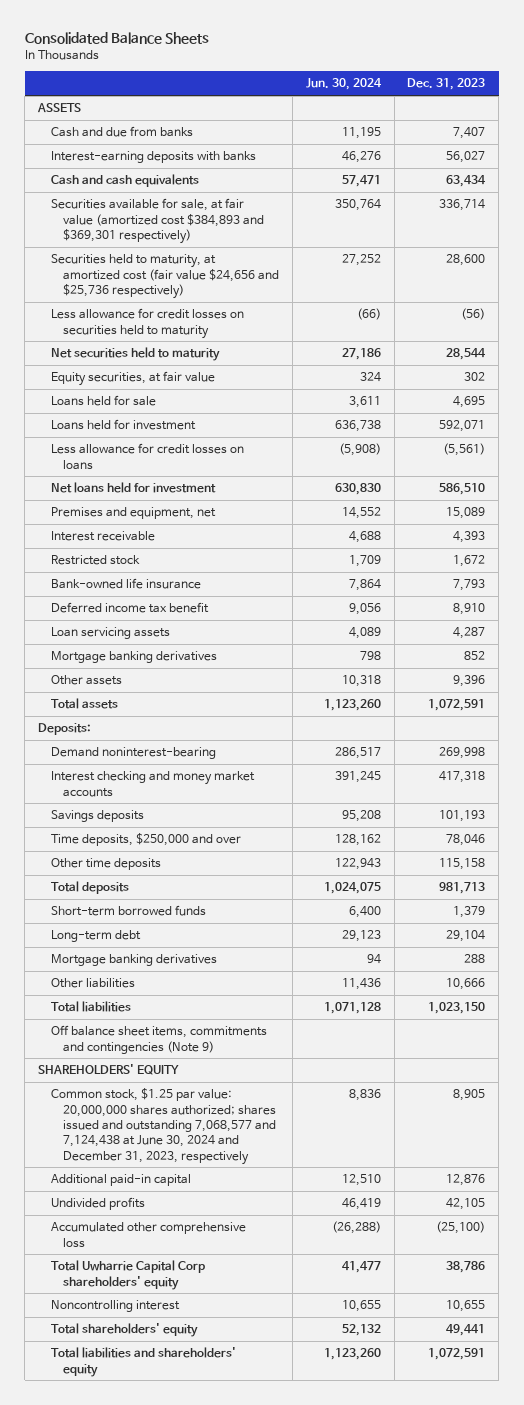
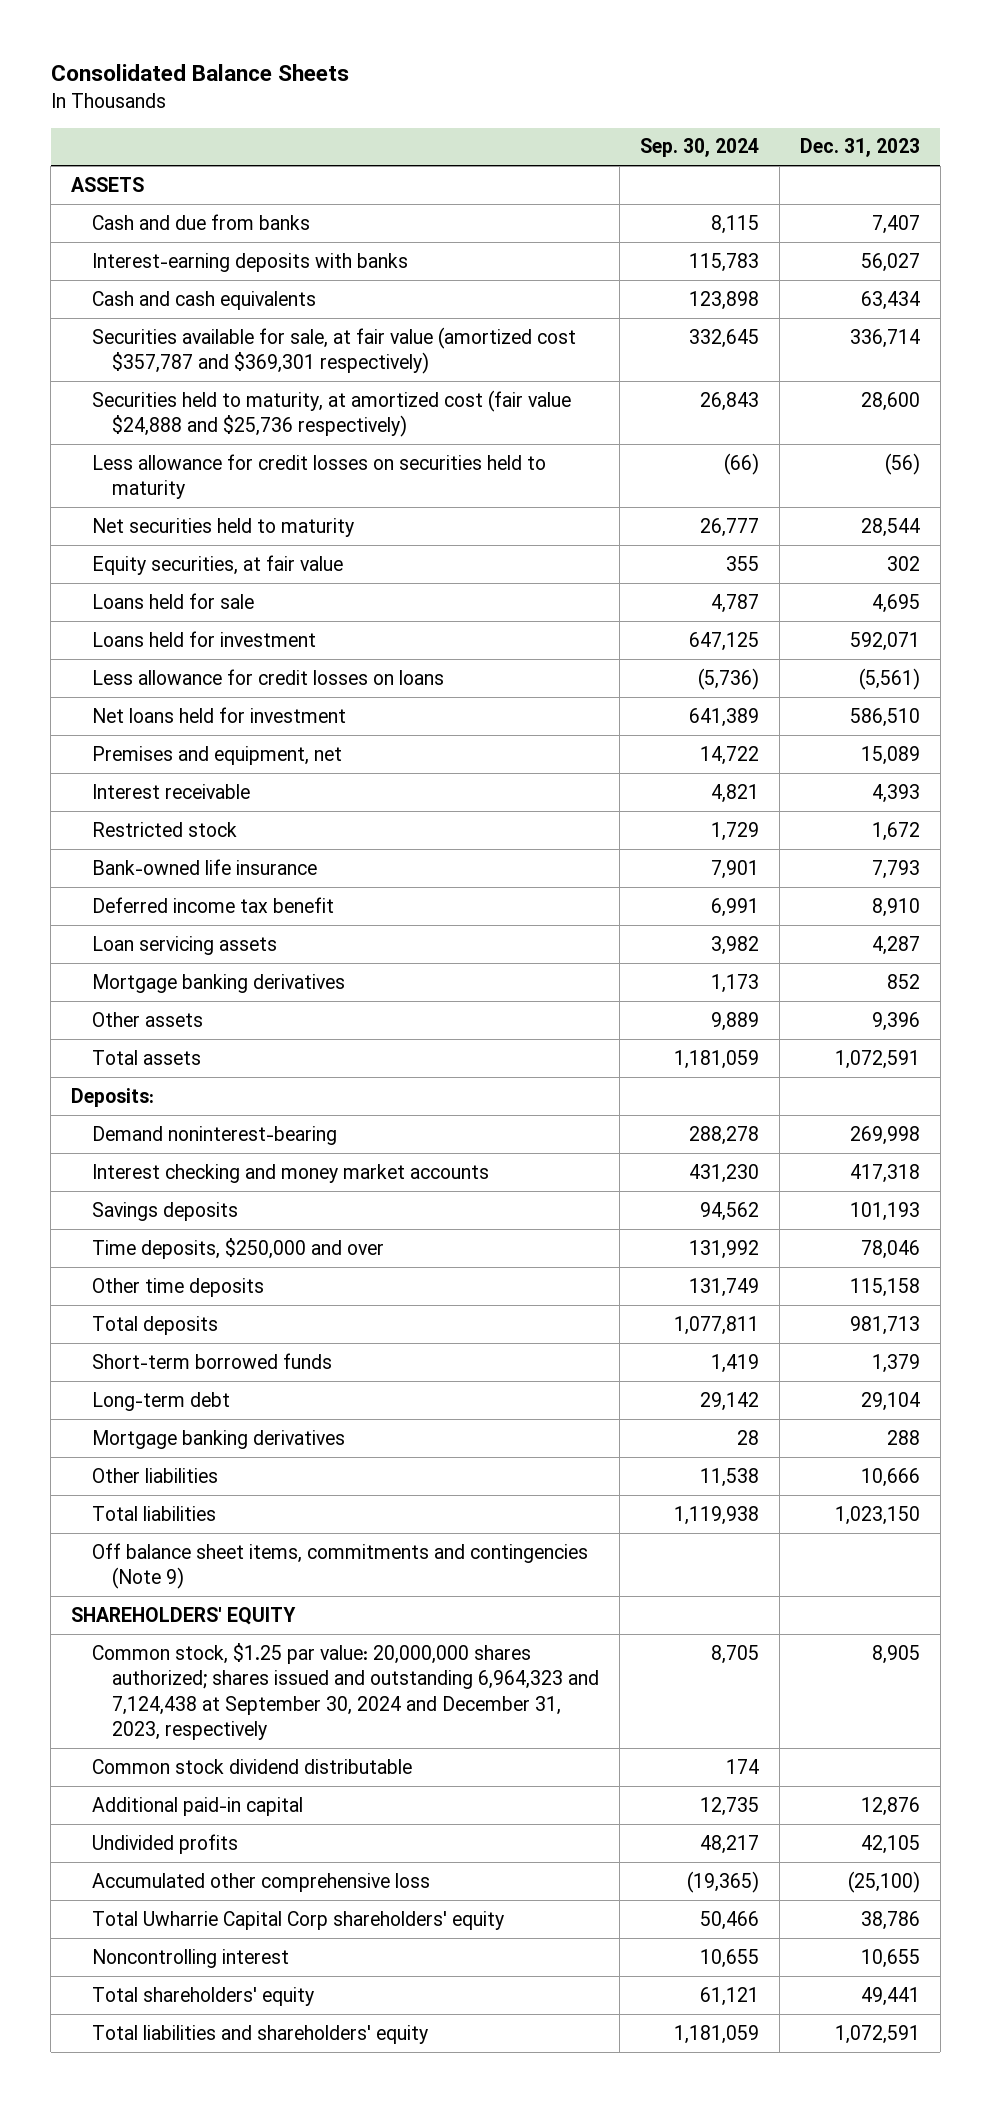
[305,78,382,91] Jun. 30, 2024 -> none
none -> [639,138,759,158] Sep. 30, 2024
[50,198,265,244] Securities available for sale, at fair value (amortized cost $384,893 and $369,301 respectively) -> [91,326,576,375] Securities available for sale, at fair value (amortized cost $357,787 and $369,301 respectively)
[50,254,280,299] Securities held to maturity, at amortized cost (fair value $24,656 and $25,736 respectively) -> [91,389,571,438] Securities held to maturity, at amortized cost (fair value $24,888 and $25,736 respectively)
[50,1088,277,1165] Common stock, $1.25 par value: 20,000,000 shares authorized; shares issued and outstanding 7,068,577 and 7,124,438 at June 30, 2024 and December 31, 2023, respectively -> [91,1642,600,1741] Common stock, $1.25 par value: 20,000,000 shares authorized; shares issued and outstanding 6,964,323 and 7,124,438 at September 30, 2024 and December 31, 2023, respectively
none -> [91,1758,412,1774] Common stock dividend distributable

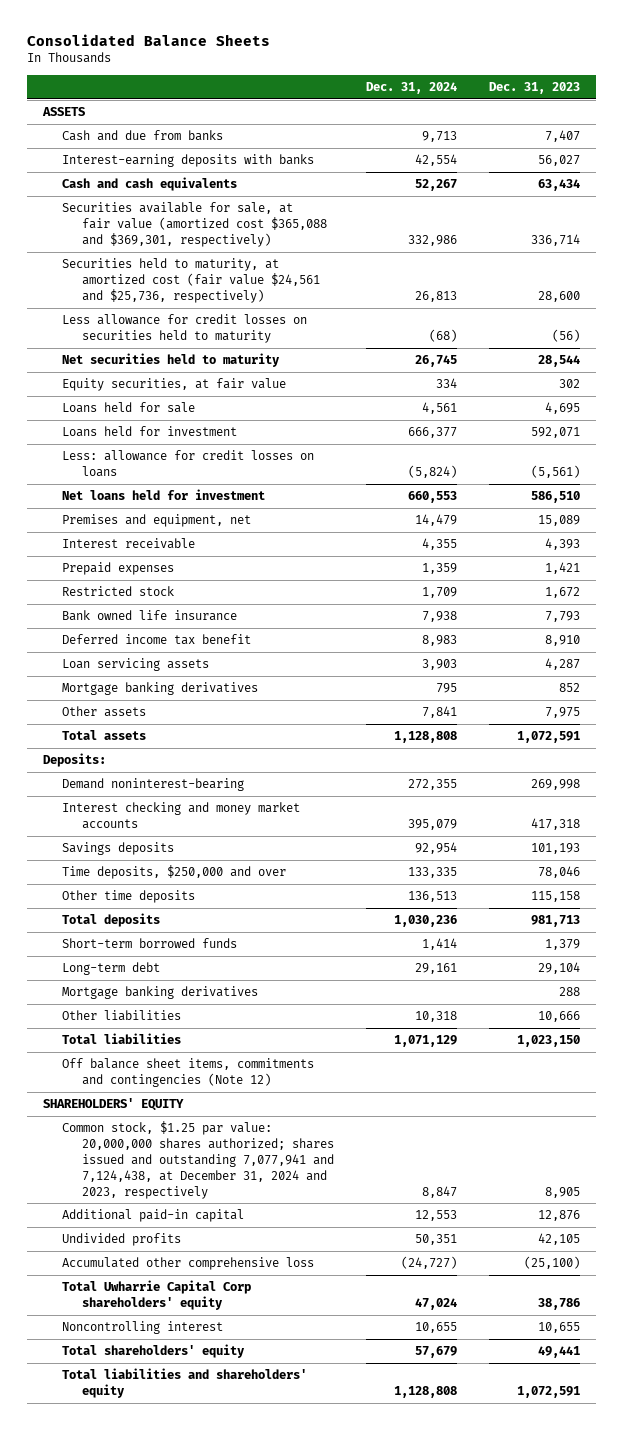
[639,138,759,158] Sep. 30, 2024 -> none
none -> [365,82,457,95] Dec. 31, 2024
[91,326,576,375] Securities available for sale, at fair value (amortized cost $357,787 and $369,301 respectively) -> [62,202,327,247] Securities available for sale, at fair value (amortized cost $365,088 and $369,301, respectively)
[91,389,571,438] Securities held to maturity, at amortized cost (fair value $24,888 and $25,736 respectively) -> [62,258,320,303] Securities held to maturity, at amortized cost (fair value $24,561 and $25,736, respectively)
[91,668,444,685] Less allowance for credit losses on loans -> [62,450,315,478] Less: allowance for credit losses on loans
none -> [62,562,175,576] Prepaid expenses
[91,858,317,875] Bank-owned life insurance -> [62,610,238,622] Bank owned life insurance
[871,1011,920,1031] 9,396 -> [545,707,581,719] 7,975
[91,1542,588,1590] Off balance sheet items, commitments and contingencies (Note 9) -> [62,1058,315,1088] Off balance sheet items, commitments and contingencies (Note 12)
[91,1758,412,1774] Common stock dividend distributable -> none
[91,1642,600,1741] Common stock, $1.25 par value: 20,000,000 shares authorized; shares issued and outstanding 6,964,323 and 7,124,438 at September 30, 2024 and December 31, 2023, respectively -> [62,1121,334,1199] Common stock, $1.25 par value: 20,000,000 shares authorized; shares issued and outstanding 7,077,941 and 7,124,438, at December 31, 2024 and 2023, respectively

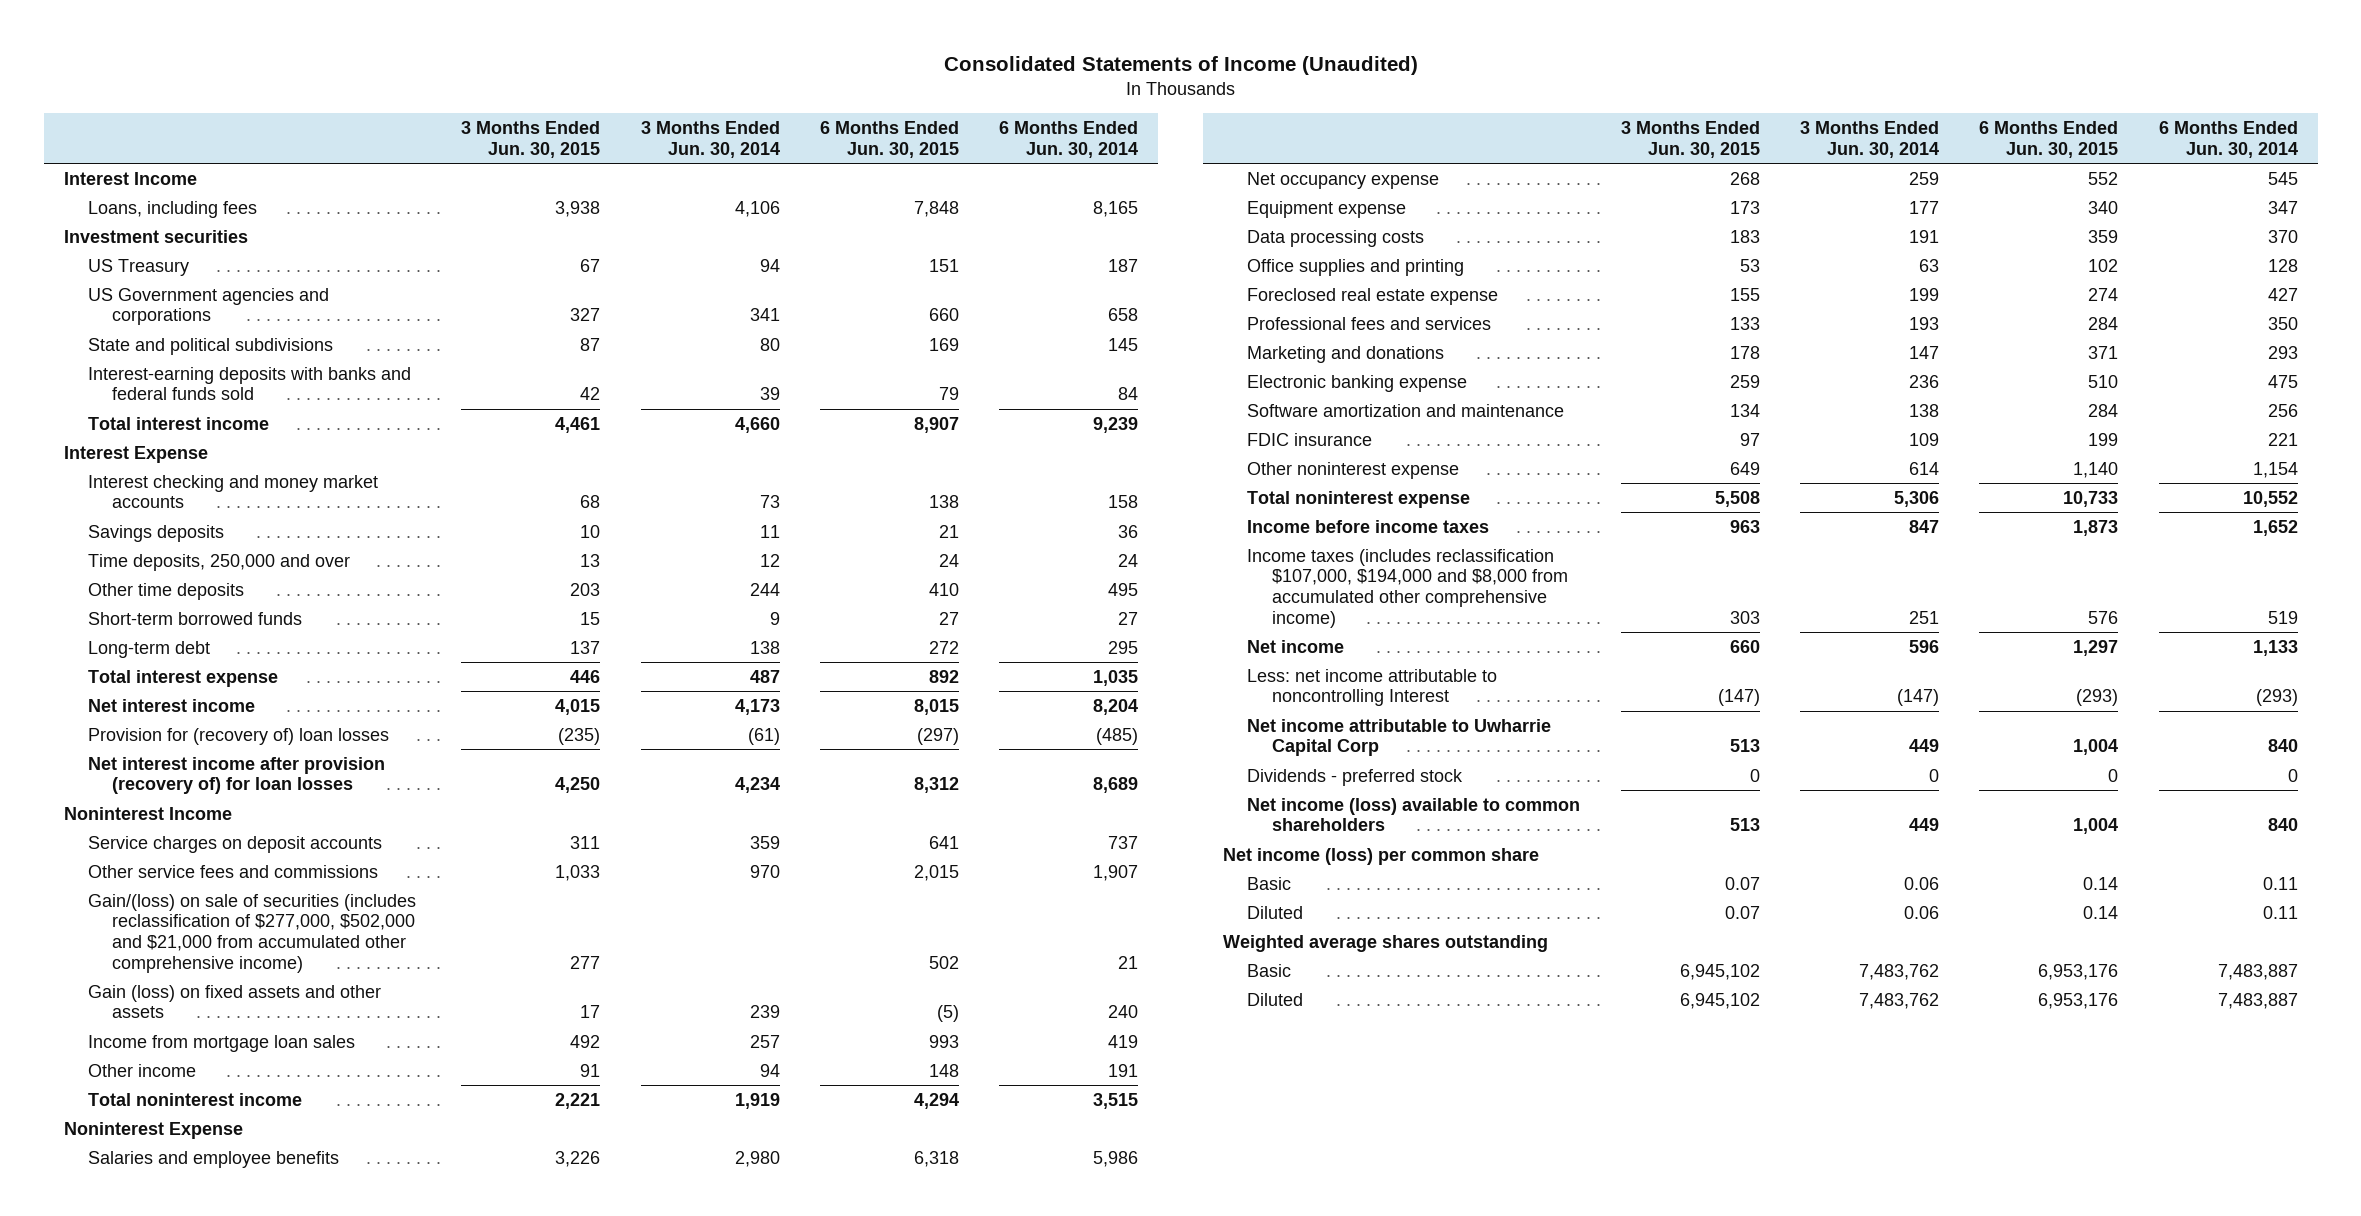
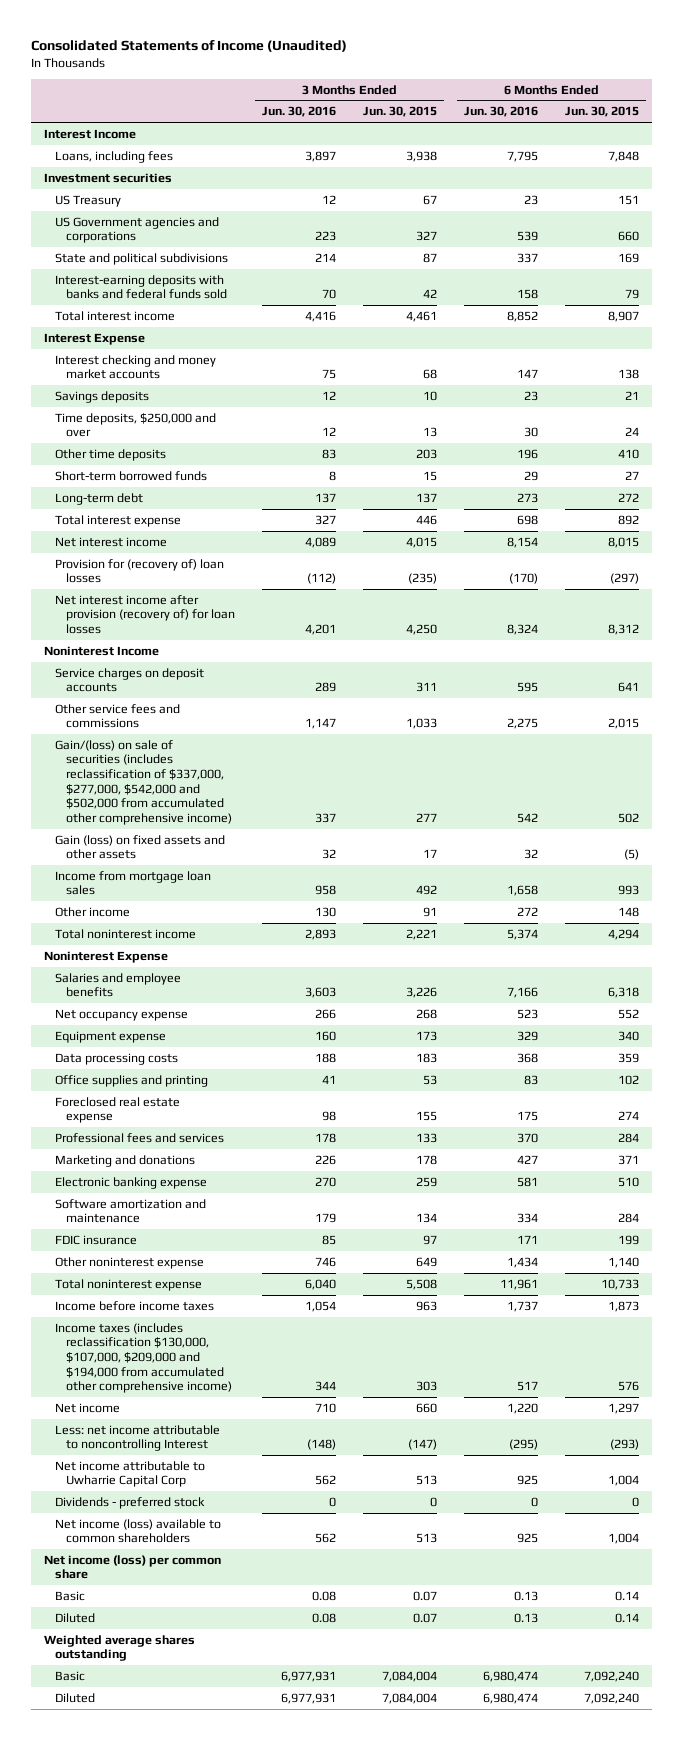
[640,121,780,158] 3 Months Ended Jun. 30, 2014 -> none
[999,121,1139,158] 6 Months Ended Jun. 30, 2014 -> none
none -> [262,106,337,118] Jun. 30, 2016
none -> [464,106,539,118] Jun. 30, 2016
[87,553,350,571] Time deposits, 250,000 and over -> [55,412,217,438] Time deposits, $250,000 and over
[87,893,416,974] Gain/(loss) on sale of securities (includes reclassification of $277,000, $502,000 and $21,000 from accumulated other comprehensive income) -> [55,739,233,825] Gain/(loss) on sale of securities (includes reclassification of $337,000, $277,000, $542,000 and $502,000 from accumulated other comprehensive income)
[1247,548,1568,629] Income taxes (includes reclassification $107,000, $194,000 and $8,000 from accumulated other comprehensive income) -> [55,1322,233,1394] Income taxes (includes reclassification $130,000, $107,000, $209,000 and $194,000 from accumulated other comprehensive income)
[1679,963,1760,980] 6,945,102 -> [382,1670,438,1682] 7,084,004
[2038,963,2119,980] 6,953,176 -> [583,1670,639,1682] 7,092,240
[1679,992,1760,1009] 6,945,102 -> [382,1692,438,1704] 7,084,004
[2038,992,2119,1009] 6,953,176 -> [583,1692,639,1704] 7,092,240

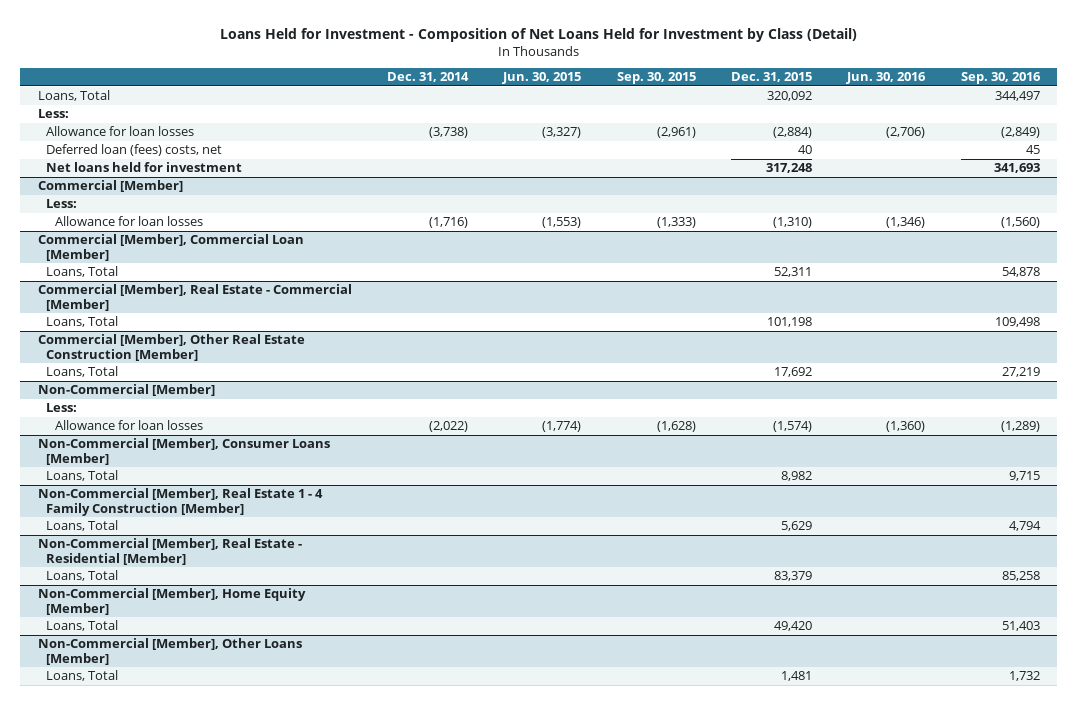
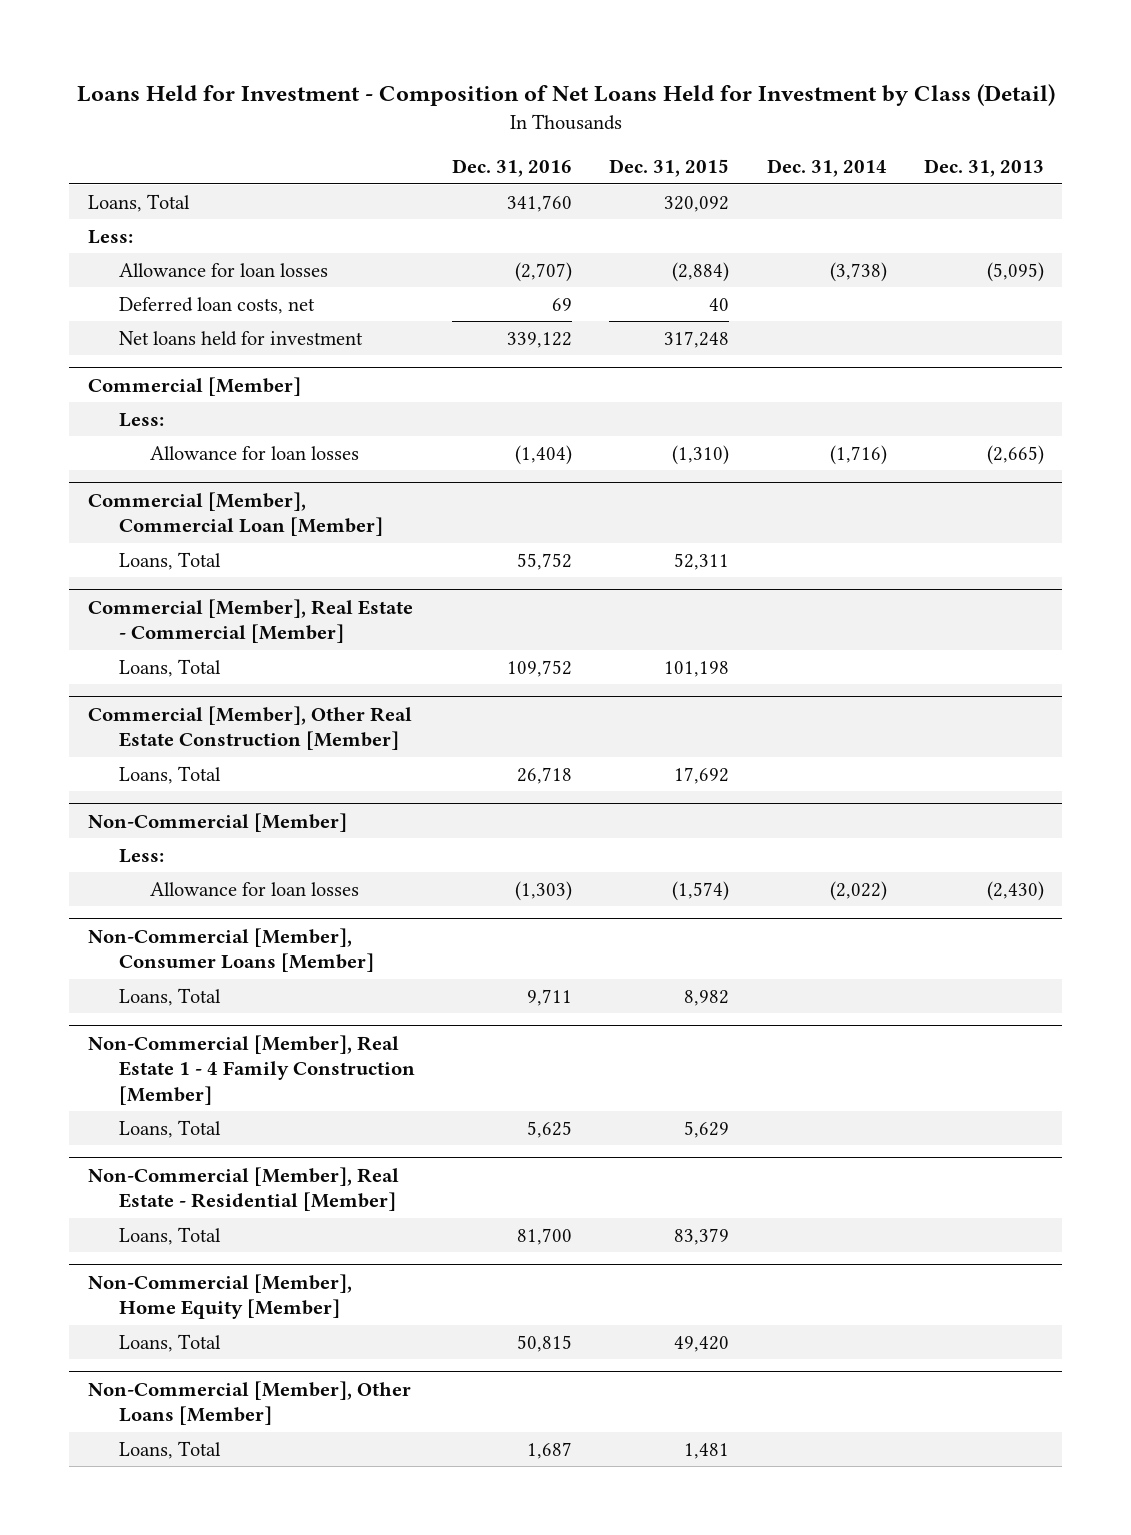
[502,72,582,85] Jun. 30, 2015 -> none
[616,72,696,85] Sep. 30, 2015 -> none
[846,72,927,85] Jun. 30, 2016 -> none
[960,72,1041,85] Sep. 30, 2016 -> none
none -> [452,159,573,178] Dec. 31, 2016
none -> [923,159,1044,178] Dec. 31, 2013
[46,144,223,157] Deferred loan (fees) costs, net -> [118,296,315,314] Deferred loan costs, net

